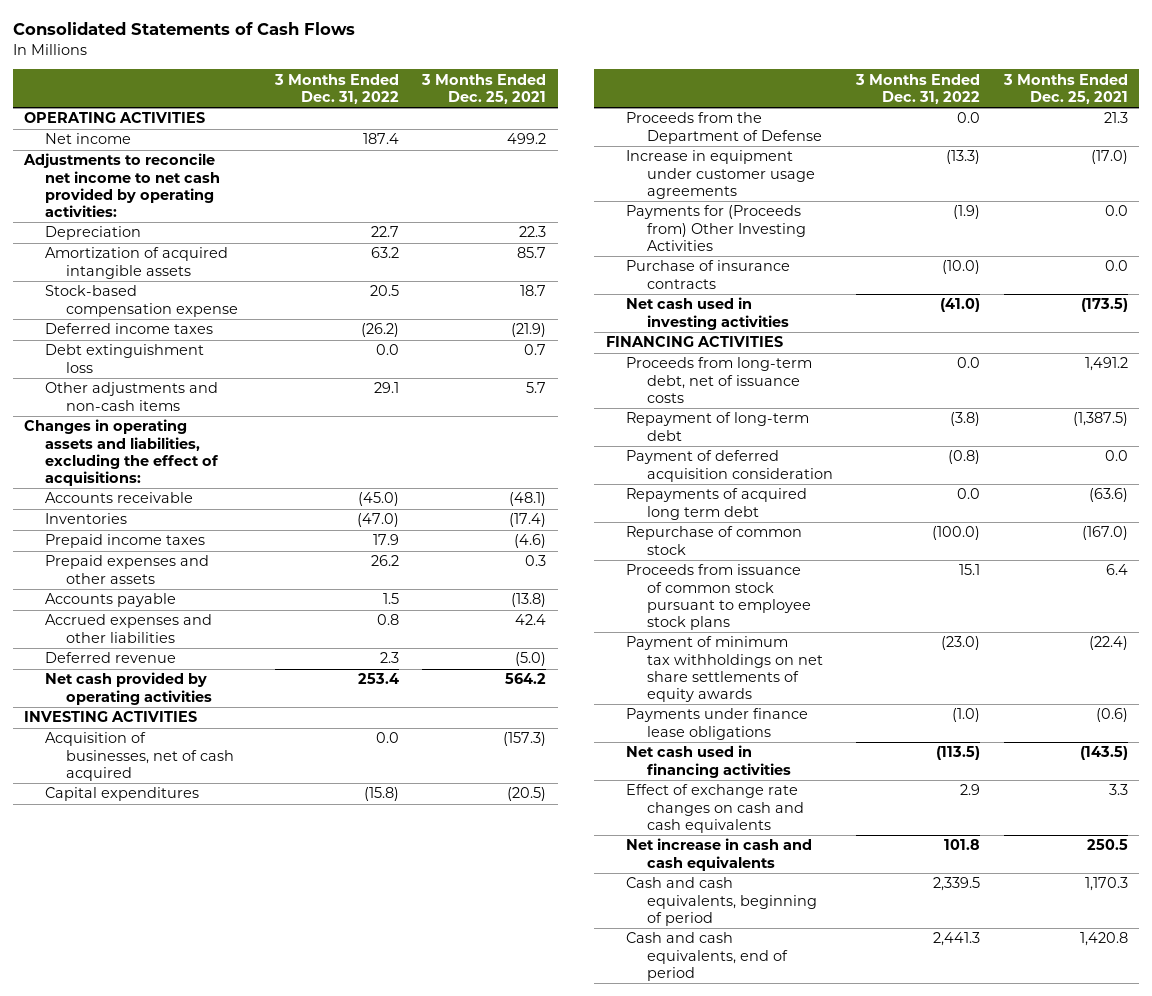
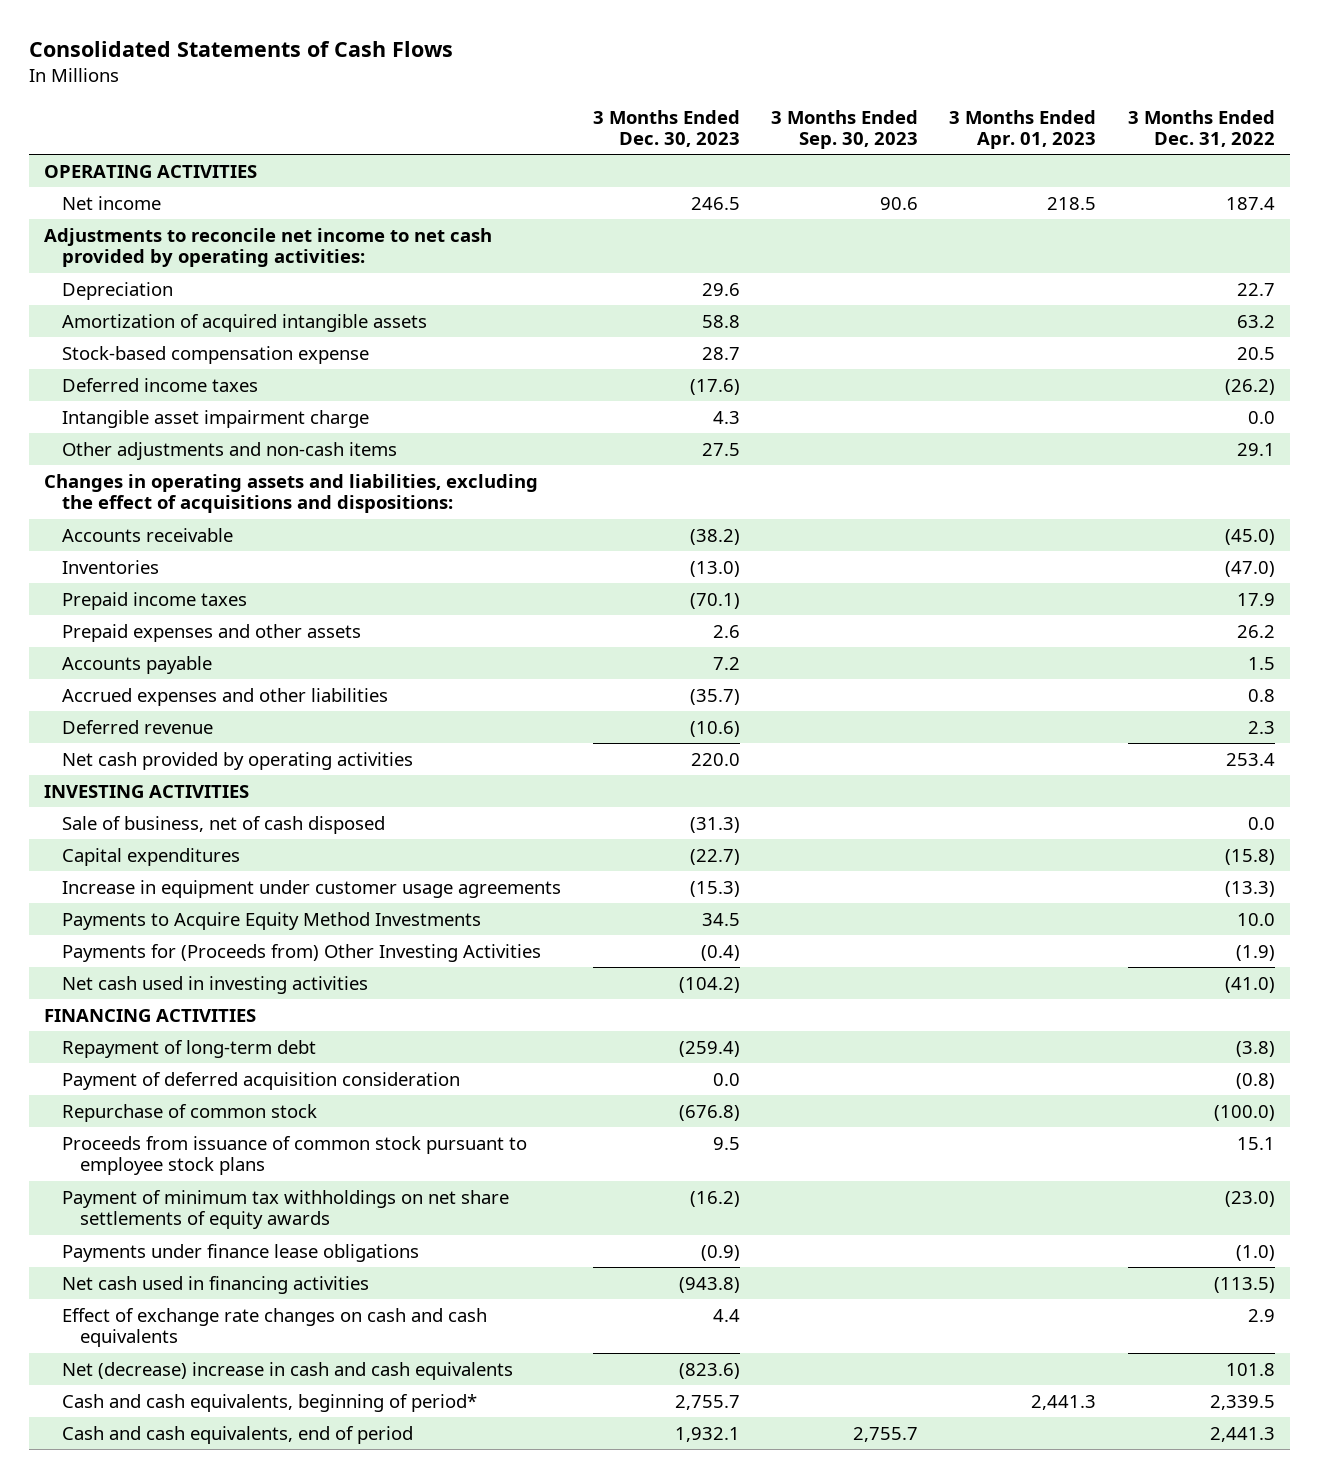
[421,73,547,104] 3 Months Ended Dec. 25, 2021 -> none
none -> [592,109,740,147] 3 Months Ended Dec. 30, 2023
none -> [770,109,918,149] 3 Months Ended Sep. 30, 2023
none -> [949,109,1097,149] 3 Months Ended Apr. 01, 2023
[44,344,204,373] Debt extinguishment loss -> none
none -> [62,409,370,428] Intangible asset impairment charge
[24,419,219,487] Changes in operating assets and liabilities, excluding the effect of acquisitions: -> [44,473,539,514] Changes in operating assets and liabilities, excluding the effect of acquisitions and dispositions:
[44,732,234,781] Acquisition of businesses, net of cash acquired -> [62,815,386,834] Sale of business, net of cash disposed
[626,112,823,144] Proceeds from the Department of Defense -> none
none -> [62,911,482,930] Payments to Acquire Equity Method Investments
[626,260,791,289] Purchase of insurance contracts -> none
[626,357,813,403] Proceeds from long-term debt, net of issuance costs -> none
[626,488,808,520] Repayments of acquired long term debt -> none
[626,838,813,871] Net increase in cash and cash equivalents -> [62,1361,514,1380] Net (decrease) increase in cash and cash equivalents
[626,877,818,926] Cash and cash equivalents, beginning of period -> [62,1393,478,1412] Cash and cash equivalents, beginning of period*

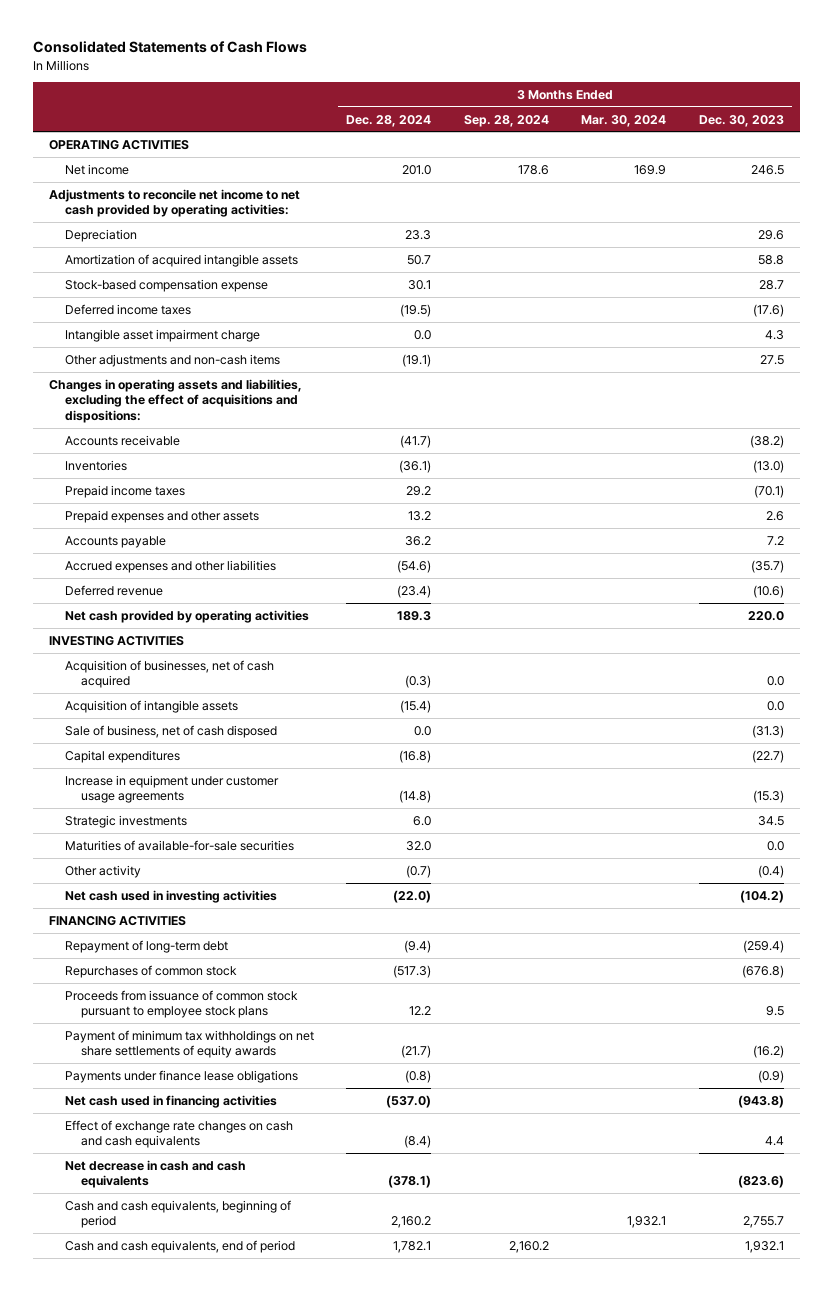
[770,109,918,149] 3 Months Ended Sep. 30, 2023 -> none
[949,109,1097,149] 3 Months Ended Apr. 01, 2023 -> none
[1127,109,1275,147] 3 Months Ended Dec. 31, 2022 -> none
none -> [346,114,432,127] Dec. 28, 2024
none -> [463,114,549,127] Sep. 28, 2024
none -> [581,114,667,127] Mar. 30, 2024
none -> [64,659,274,689] Acquisition of businesses, net of cash acquired
none -> [64,699,238,713] Acquisition of intangible assets
[62,911,482,930] Payments to Acquire Equity Method Investments -> [64,814,187,828] Strategic investments
none -> [64,839,294,851] Maturities of available-for-sale securities
[62,943,542,962] Payments for (Proceeds from) Other Investing Activities -> [64,864,141,878] Other activity
[62,1071,461,1090] Payment of deferred acquisition consideration -> none
[62,1103,318,1122] Repurchase of common stock -> [64,964,237,978] Repurchases of common stock
[62,1361,514,1380] Net (decrease) increase in cash and cash equivalents -> [64,1159,246,1189] Net decrease in cash and cash equivalents
[62,1393,478,1412] Cash and cash equivalents, beginning of period* -> [64,1199,291,1229] Cash and cash equivalents, beginning of period

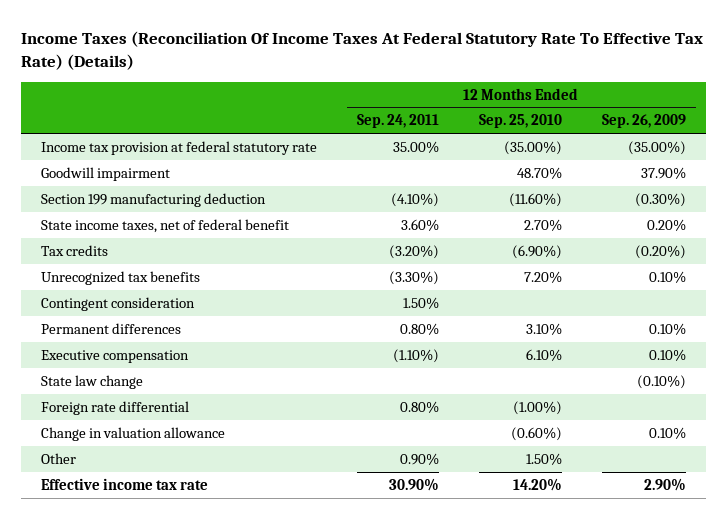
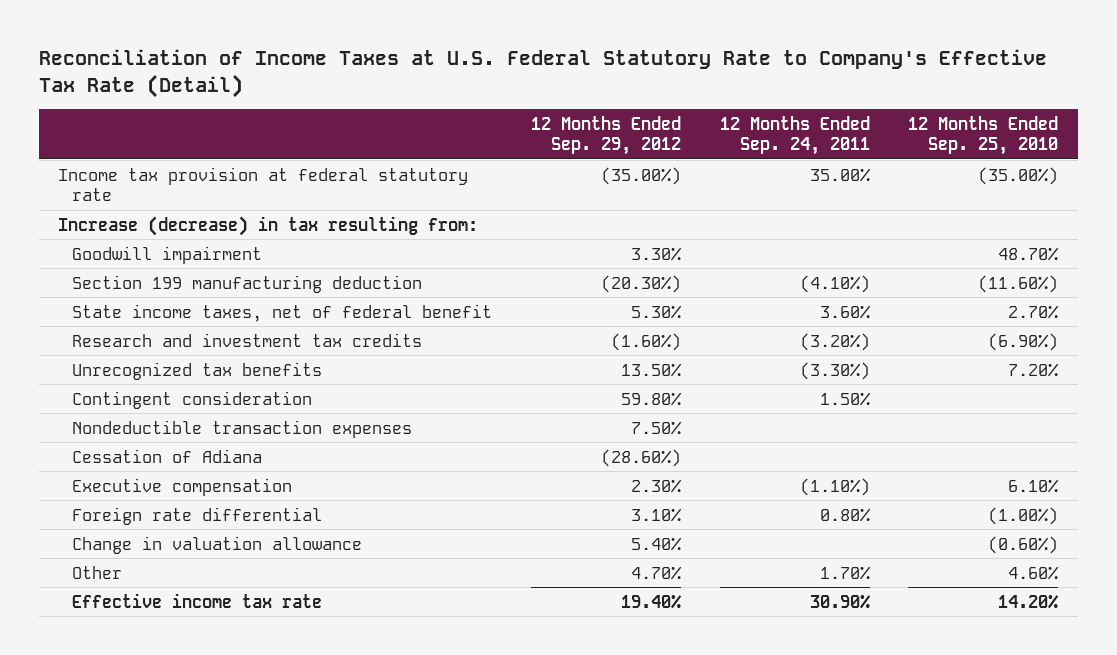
[21,31,704,70] Income Taxes (Reconciliation Of Income Taxes At Federal Statutory Rate To Effective Tax Rate) (Details) -> [38,49,1047,98] Reconciliation of Income Taxes at U.S. Federal Statutory Rate to Company's Effective Tax Rate (Detail)
[601,114,686,129] Sep. 26, 2009 -> none
none -> [530,115,681,156] 12 Months Ended Sep. 29, 2012
none -> [58,215,479,236] Increase (decrease) in tax resulting from:
[41,244,109,256] Tax credits -> [72,332,423,347] Research and investment tax credits
[41,322,182,334] Permanent differences -> none
none -> [72,419,413,438] Nondeductible transaction expenses
none -> [72,448,263,463] Cessation of Adiana
[41,374,144,389] State law change -> none
[400,452,440,465] 0.90% -> [819,565,871,580] 1.70%
[525,452,562,465] 1.50% -> [1008,565,1060,580] 4.60%

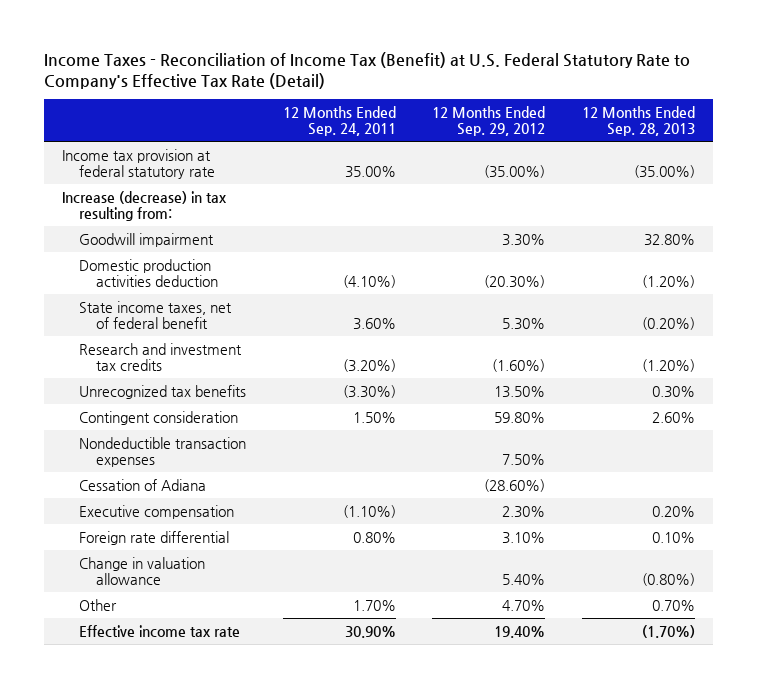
[38,49,1047,98] Reconciliation of Income Taxes at U.S. Federal Statutory Rate to Company's Effective Tax Rate (Detail) -> [43,51,690,89] Income Taxes - Reconciliation of Income Tax (Benefit) at U.S. Federal Statutory Rate to Company's Effective Tax Rate (Detail)
[908,115,1059,156] 12 Months Ended Sep. 25, 2010 -> none
none -> [582,105,696,137] 12 Months Ended Sep. 28, 2013
[72,274,423,293] Section 199 manufacturing deduction -> [78,258,219,287] Domestic production activities deduction

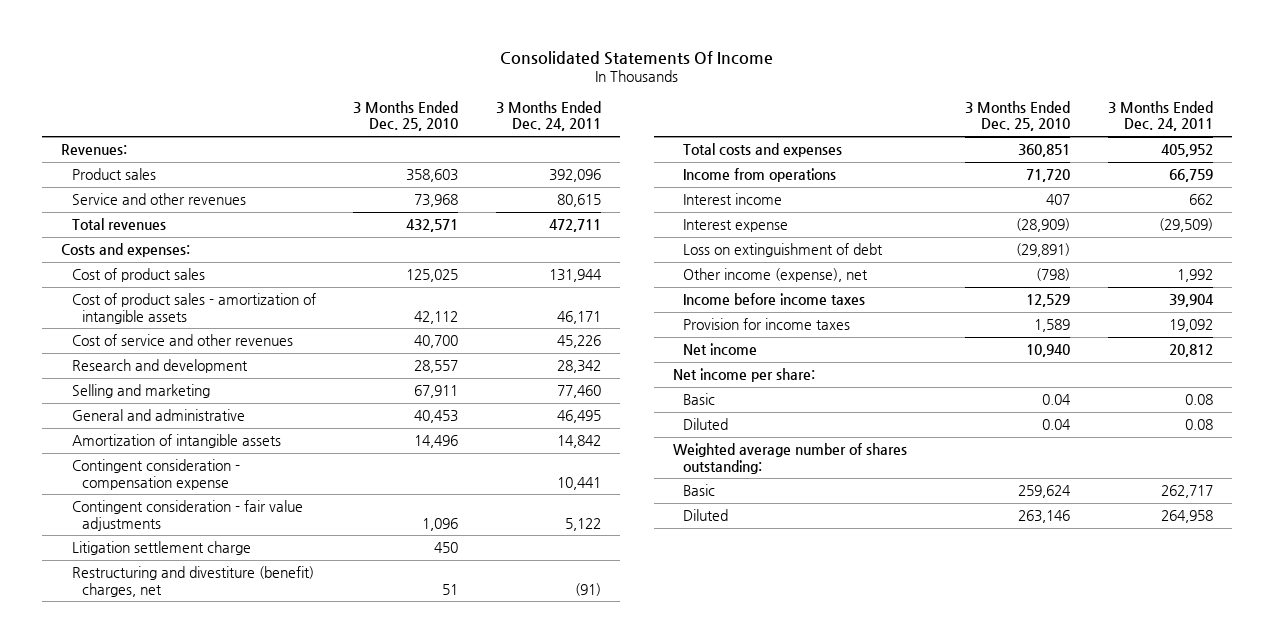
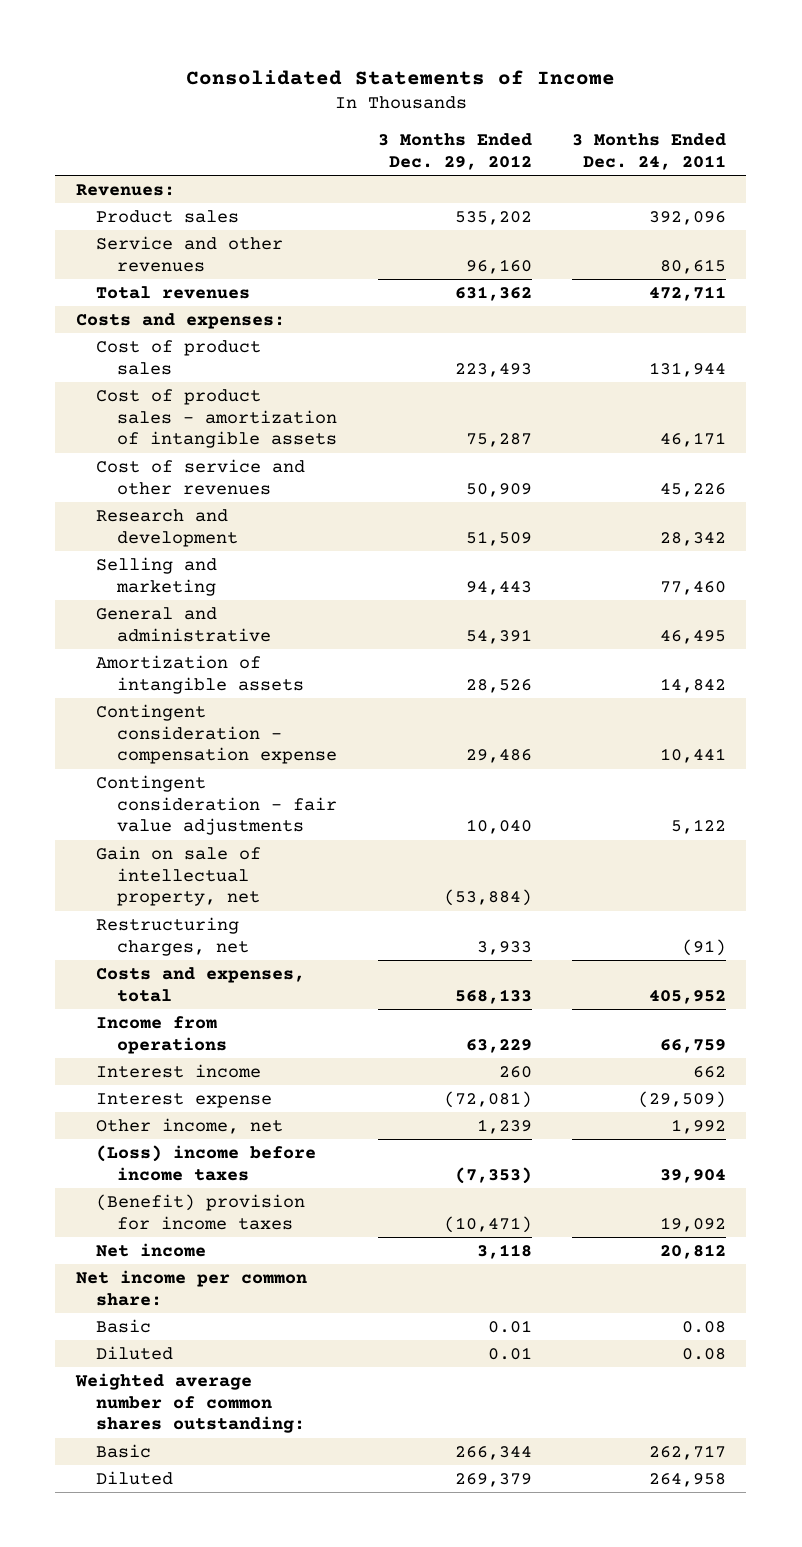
[500,51,774,66] Consolidated Statements Of Income -> [185,69,615,85] Consolidated Statements of Income
[353,100,459,132] 3 Months Ended Dec. 25, 2010 -> none
none -> [377,133,532,171] 3 Months Ended Dec. 29, 2012
[71,541,251,556] Litigation settlement charge -> none
none -> [96,845,262,907] Gain on sale of intellectual property, net
[71,566,314,597] Restructuring and divestiture (benefit) charges, net -> [96,916,250,956] Restructuring charges, net
[683,143,843,158] Total costs and expenses -> [96,966,306,1002] Costs and expenses, total
[683,243,884,258] Loss on extinguishment of debt -> none
[683,268,869,283] Other income (expense), net -> [96,1117,284,1134] Other income, net
[683,293,866,306] Income before income taxes -> [96,1144,317,1181] (Loss) income before income taxes
[683,318,851,331] Provision for income taxes -> [96,1193,306,1230] (Benefit) provision for income taxes
[673,368,816,383] Net income per share: -> [75,1269,307,1306] Net income per common share:
[673,443,908,474] Weighted average number of shares outstanding: -> [74,1372,306,1434] Weighted average number of common shares outstanding:

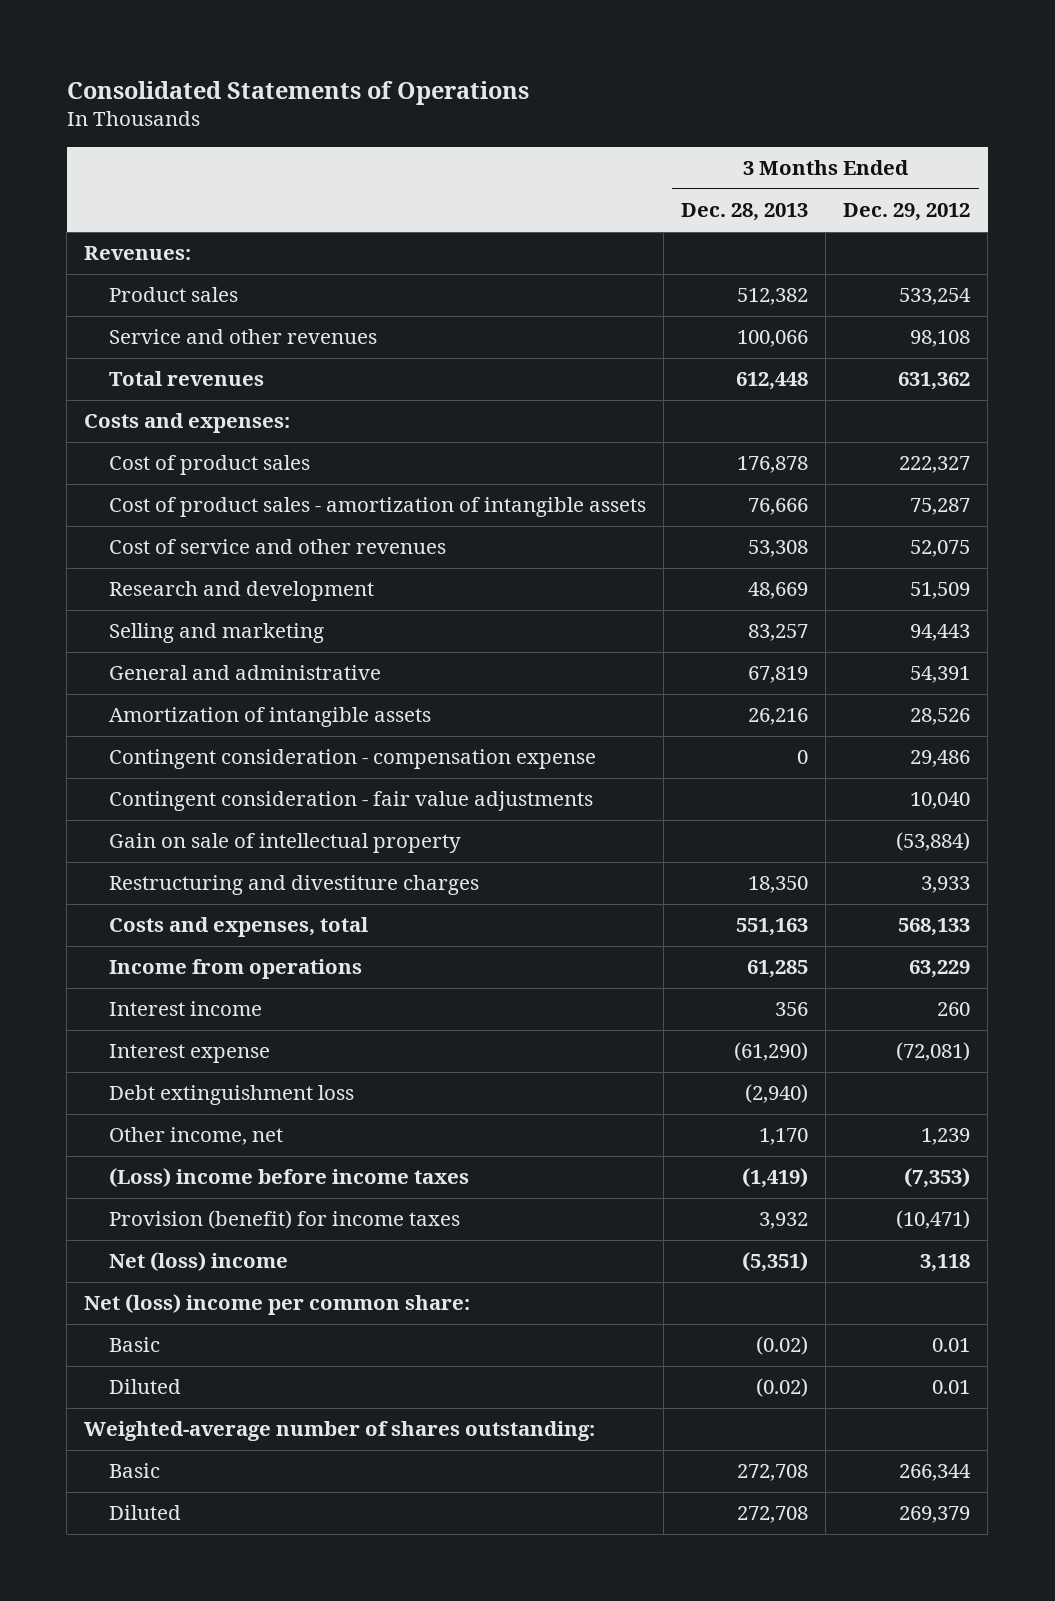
[185,69,615,85] Consolidated Statements of Income -> [66,80,529,105] Consolidated Statements of Operations
[572,133,727,171] 3 Months Ended Dec. 24, 2011 -> none
none -> [681,203,809,222] Dec. 28, 2013
[454,210,532,225] 535,202 -> [899,288,972,306] 533,254
[465,258,532,274] 96,160 -> [910,330,971,348] 98,108
[454,362,532,377] 223,493 -> [899,456,971,474] 222,327
[465,482,532,497] 50,909 -> [910,540,971,558] 52,075
[96,845,262,907] Gain on sale of intellectual property, net -> [108,833,461,854] Gain on sale of intellectual property
[96,916,250,956] Restructuring charges, net -> [108,875,479,896] Restructuring and divestiture charges
none -> [108,1085,354,1106] Debt extinguishment loss
[96,1193,306,1230] (Benefit) provision for income taxes -> [108,1210,460,1230] Provision (benefit) for income taxes
[96,1242,207,1257] Net income -> [108,1252,288,1272] Net (loss) income
[75,1269,307,1306] Net income per common share: -> [84,1294,471,1316] Net (loss) income per common share:
[74,1372,306,1434] Weighted average number of common shares outstanding: -> [84,1421,596,1442] Weighted-average number of shares outstanding:

